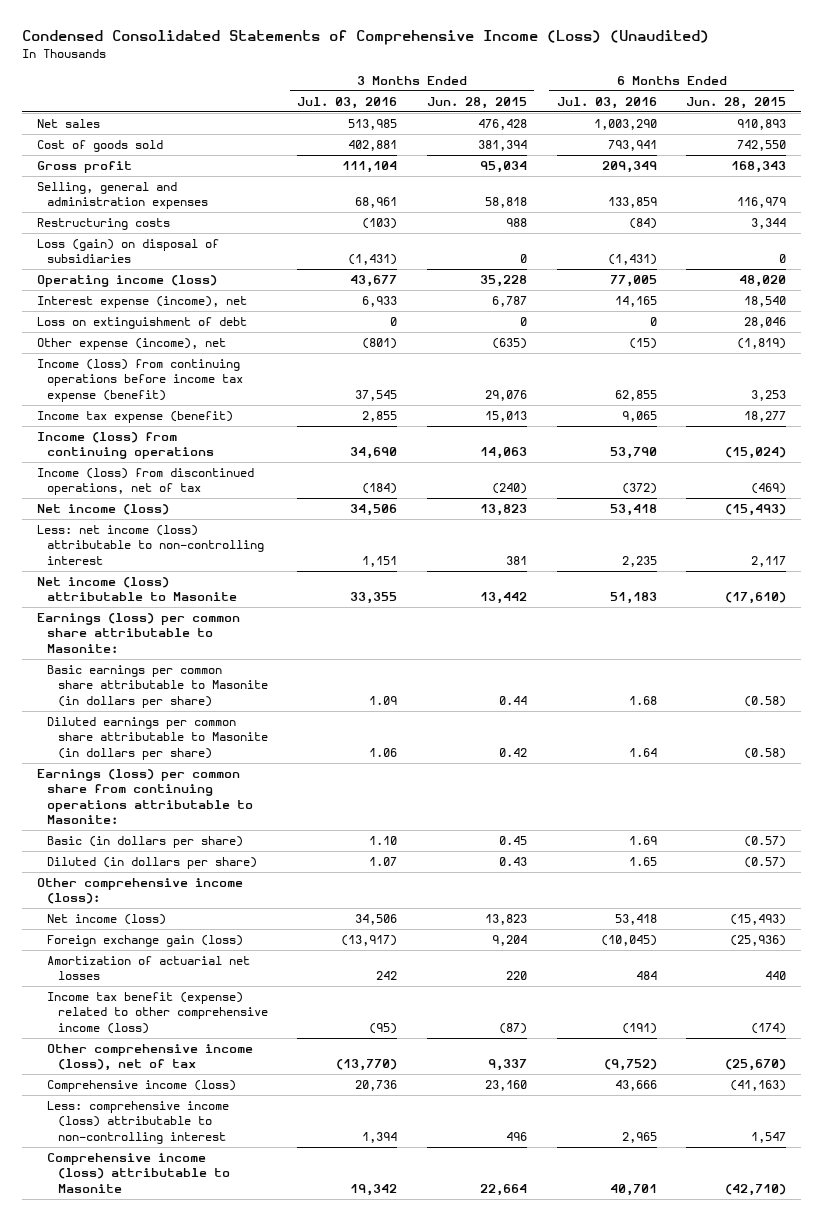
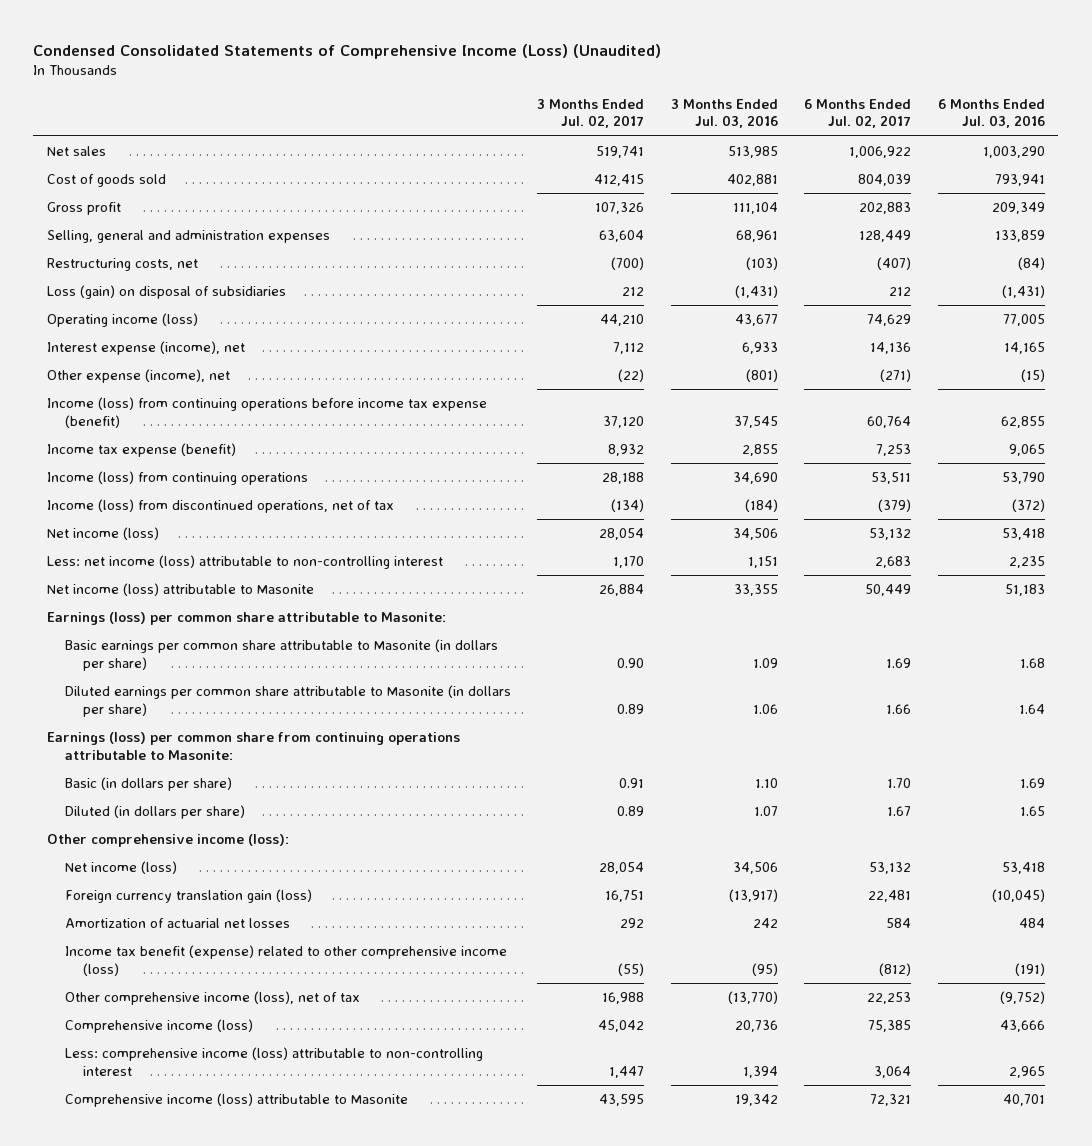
[427,97,528,110] Jun. 28, 2015 -> none
[686,97,787,110] Jun. 28, 2015 -> none
none -> [537,98,645,129] 3 Months Ended Jul. 02, 2017
none -> [804,98,912,129] 6 Months Ended Jul. 02, 2017
[37,218,171,231] Restructuring costs -> [46,257,198,271] Restructuring costs, net
[37,317,248,330] Loss on extinguishment of debt -> none
[47,935,244,948] Foreign exchange gain (loss) -> [64,888,312,903] Foreign currency translation gain (loss)

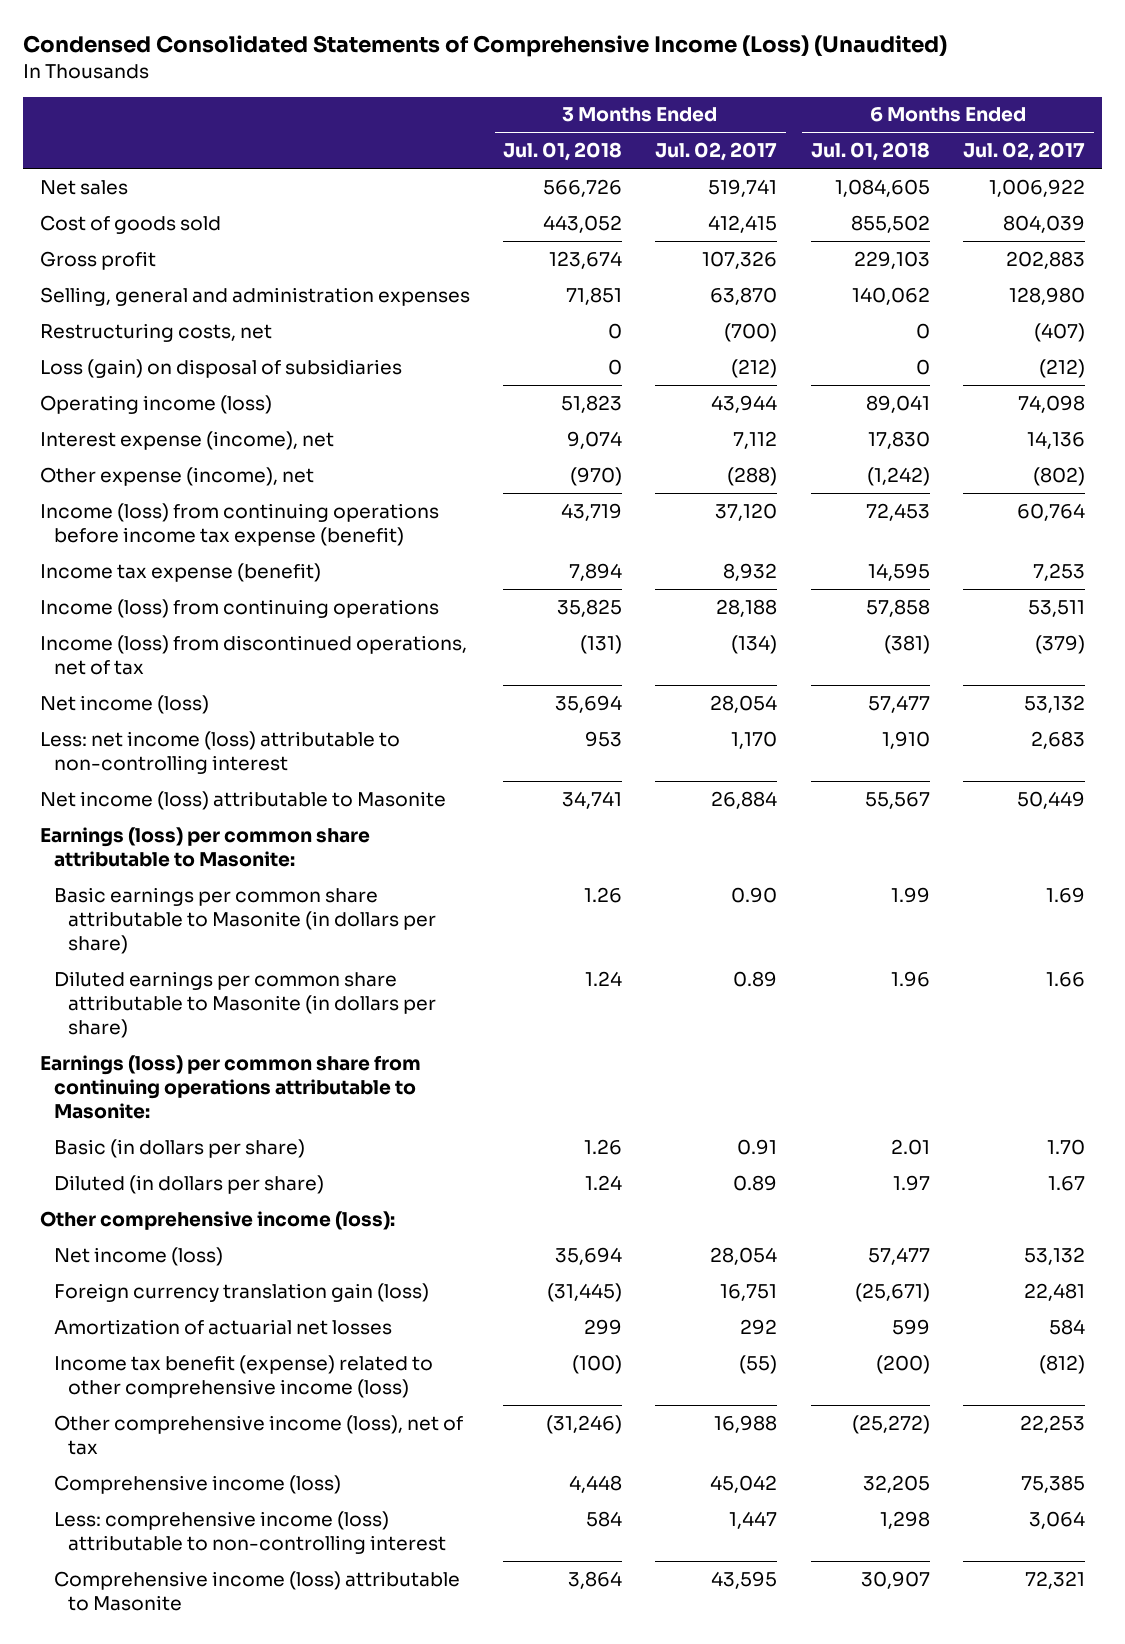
[670,98,778,129] 3 Months Ended Jul. 03, 2016 -> none
[937,98,1045,129] 6 Months Ended Jul. 03, 2016 -> none
none -> [503,142,623,162] Jul. 01, 2018
none -> [810,142,930,162] Jul. 01, 2018
[599,229,645,242] 63,604 -> [710,286,778,305] 63,870
[859,229,912,242] 128,449 -> [1009,286,1086,305] 128,980
[622,286,645,296] 212 -> [731,358,778,378] (212)
[889,286,912,296] 212 -> [1039,358,1086,378] (212)
[600,313,645,326] 44,210 -> [711,394,778,413] 43,944
[867,313,912,326] 74,629 -> [1018,394,1086,413] 74,098
[618,368,645,382] (22) -> [727,466,778,486] (288)
[880,368,912,382] (271) -> [1033,466,1086,486] (802)

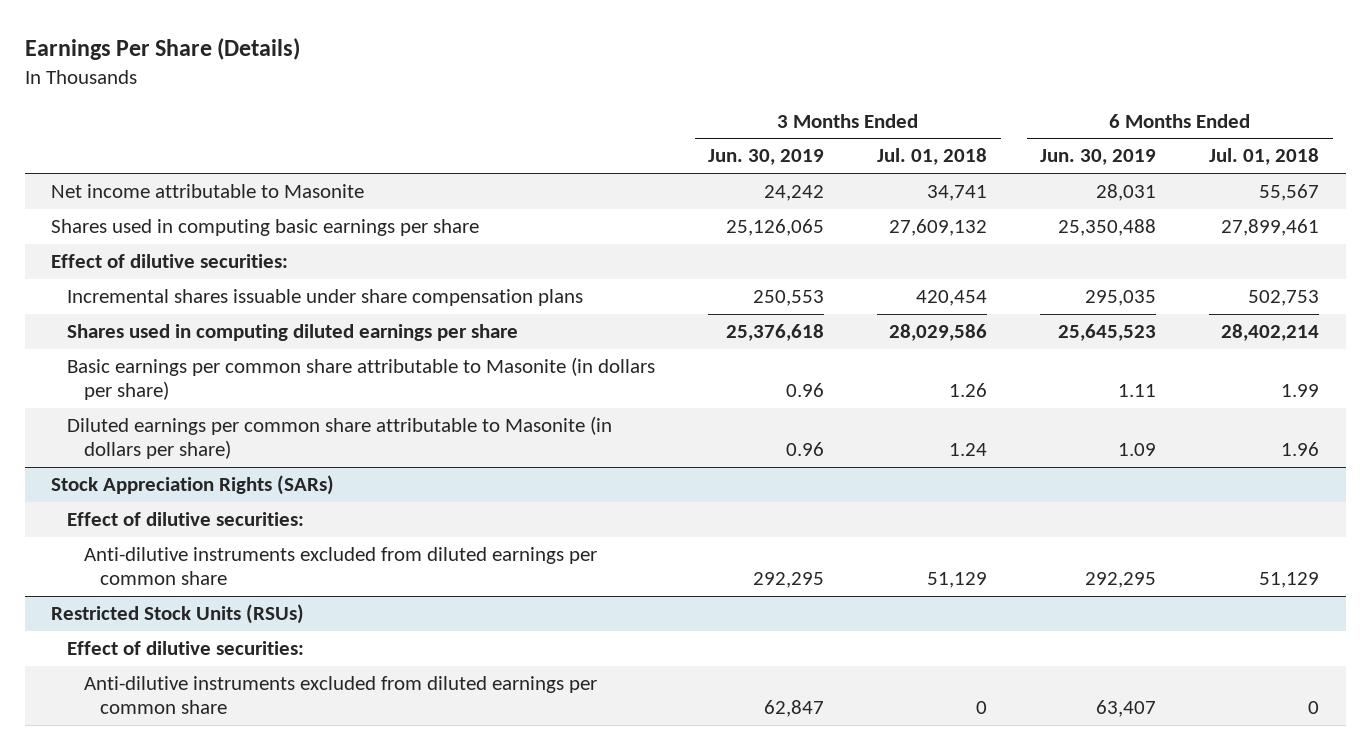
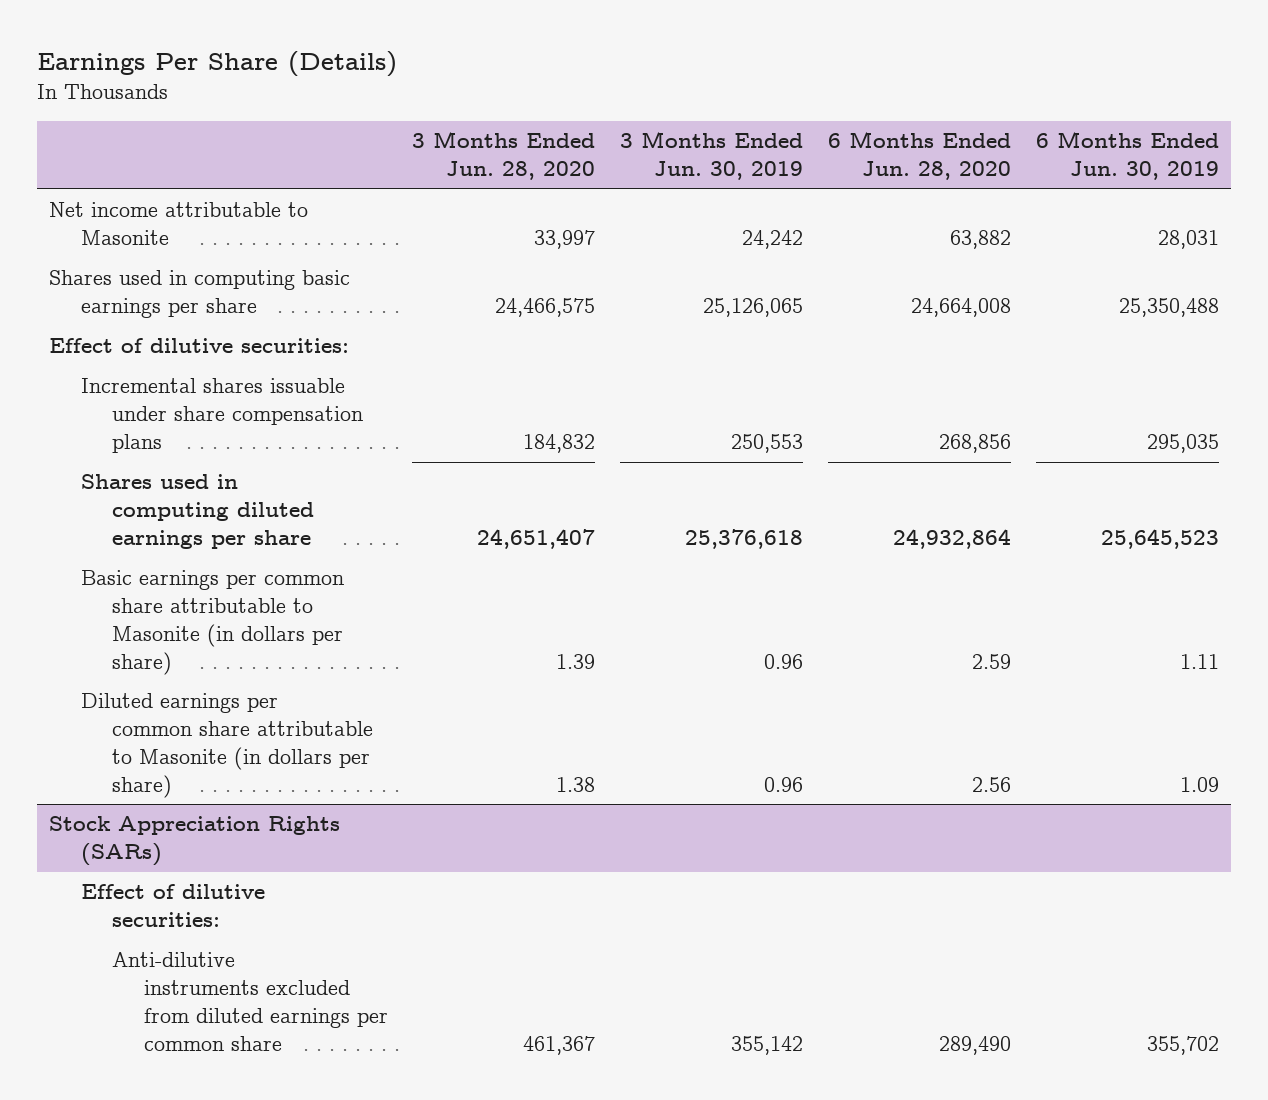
[877,148,988,166] Jul. 01, 2018 -> none
[1209,148,1320,166] Jul. 01, 2018 -> none
none -> [412,131,596,181] 3 Months Ended Jun. 28, 2020
none -> [828,131,1012,181] 6 Months Ended Jun. 28, 2020
[51,603,305,624] Restricted Stock Units (RSUs) -> none
[67,640,305,655] Effect of dilutive securities: -> none
[83,675,597,715] Anti-dilutive instruments excluded from diluted earnings per common share -> none
[753,572,825,589] 292,295 -> [731,1035,804,1055] 355,142
[1085,572,1157,589] 292,295 -> [1146,1035,1219,1055] 355,702

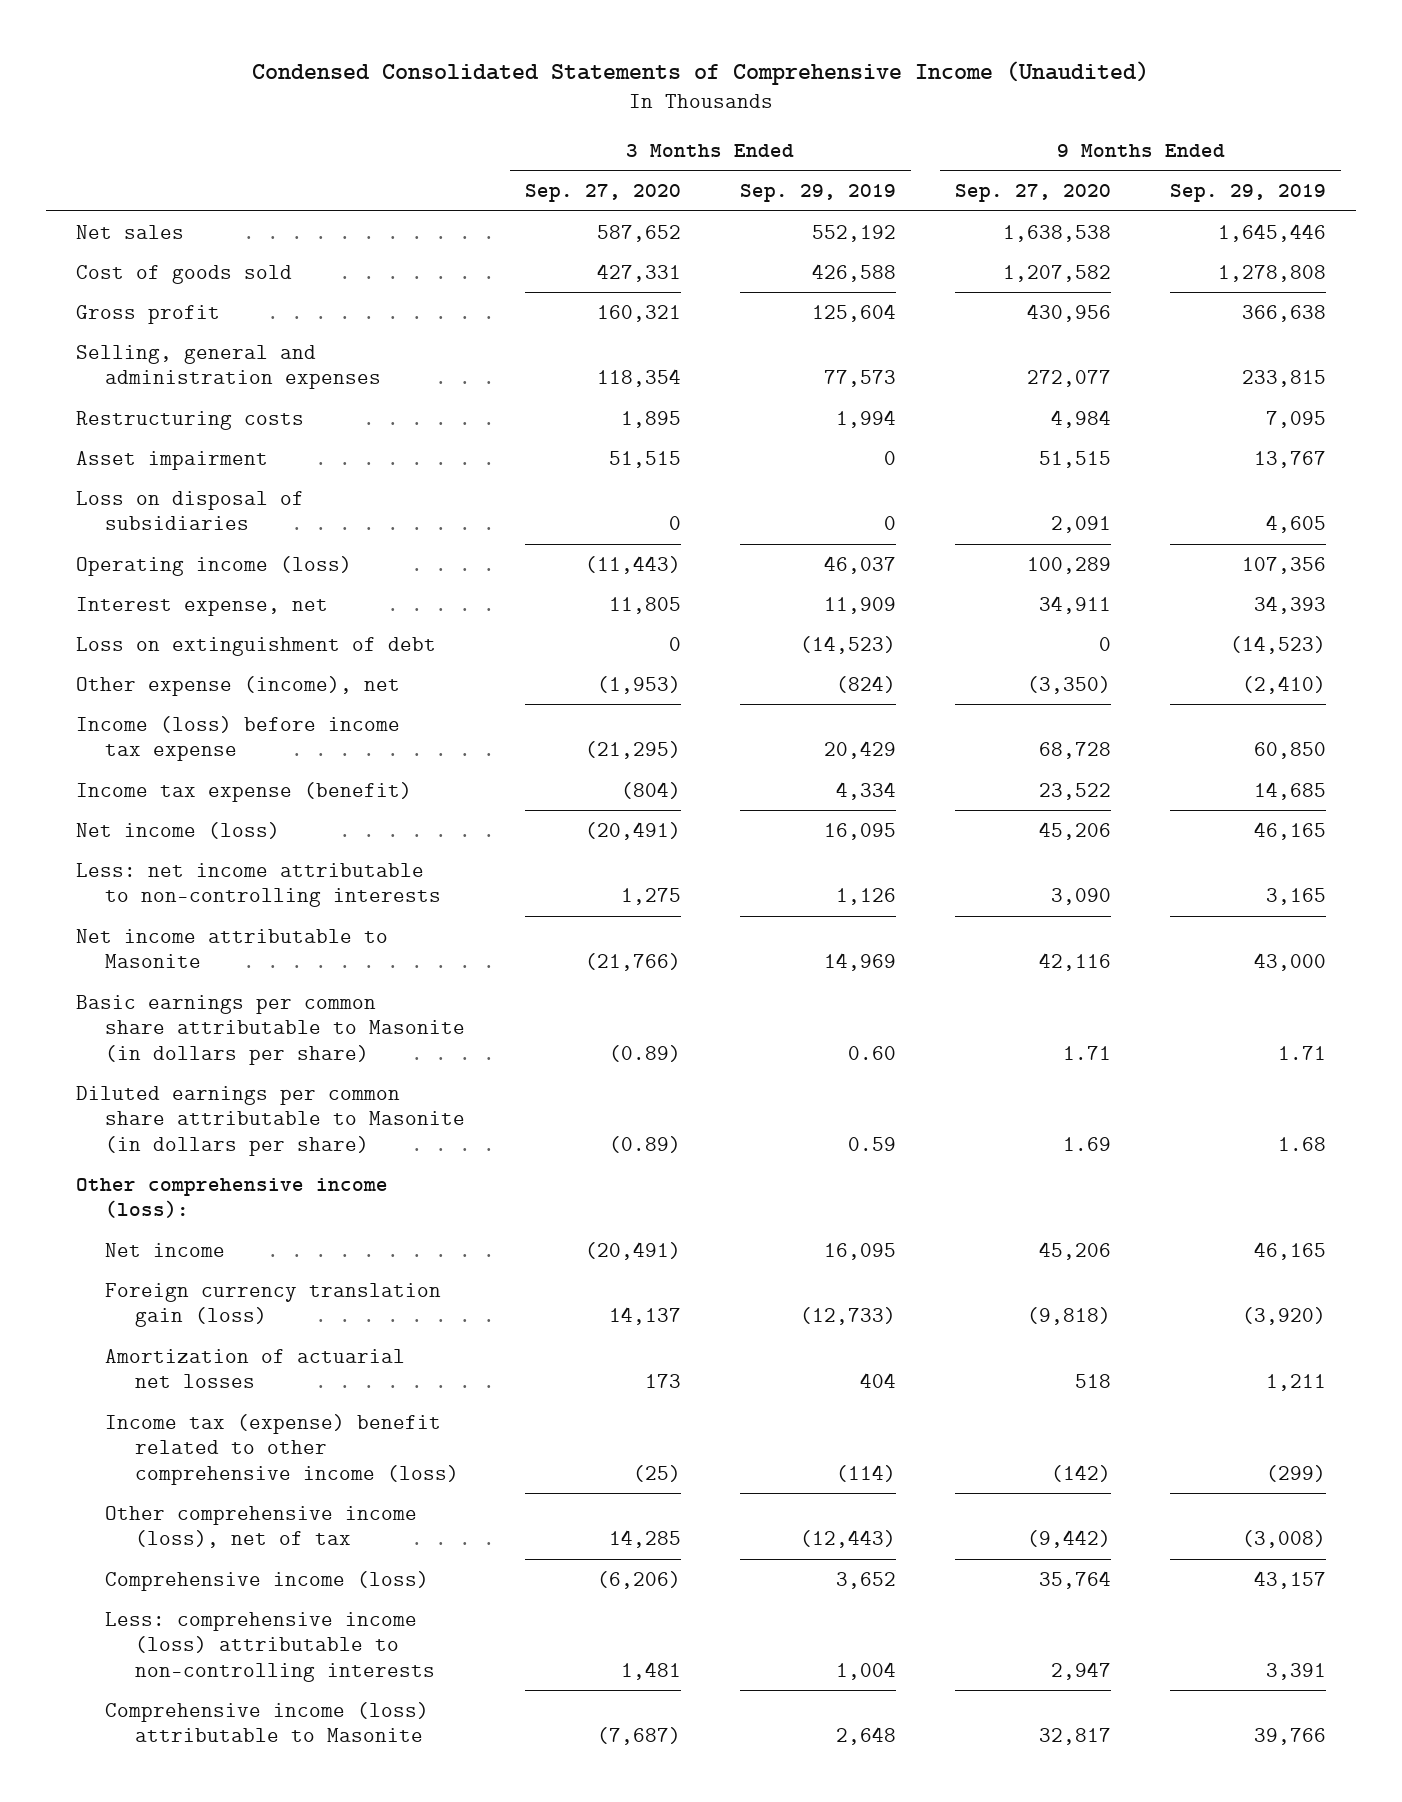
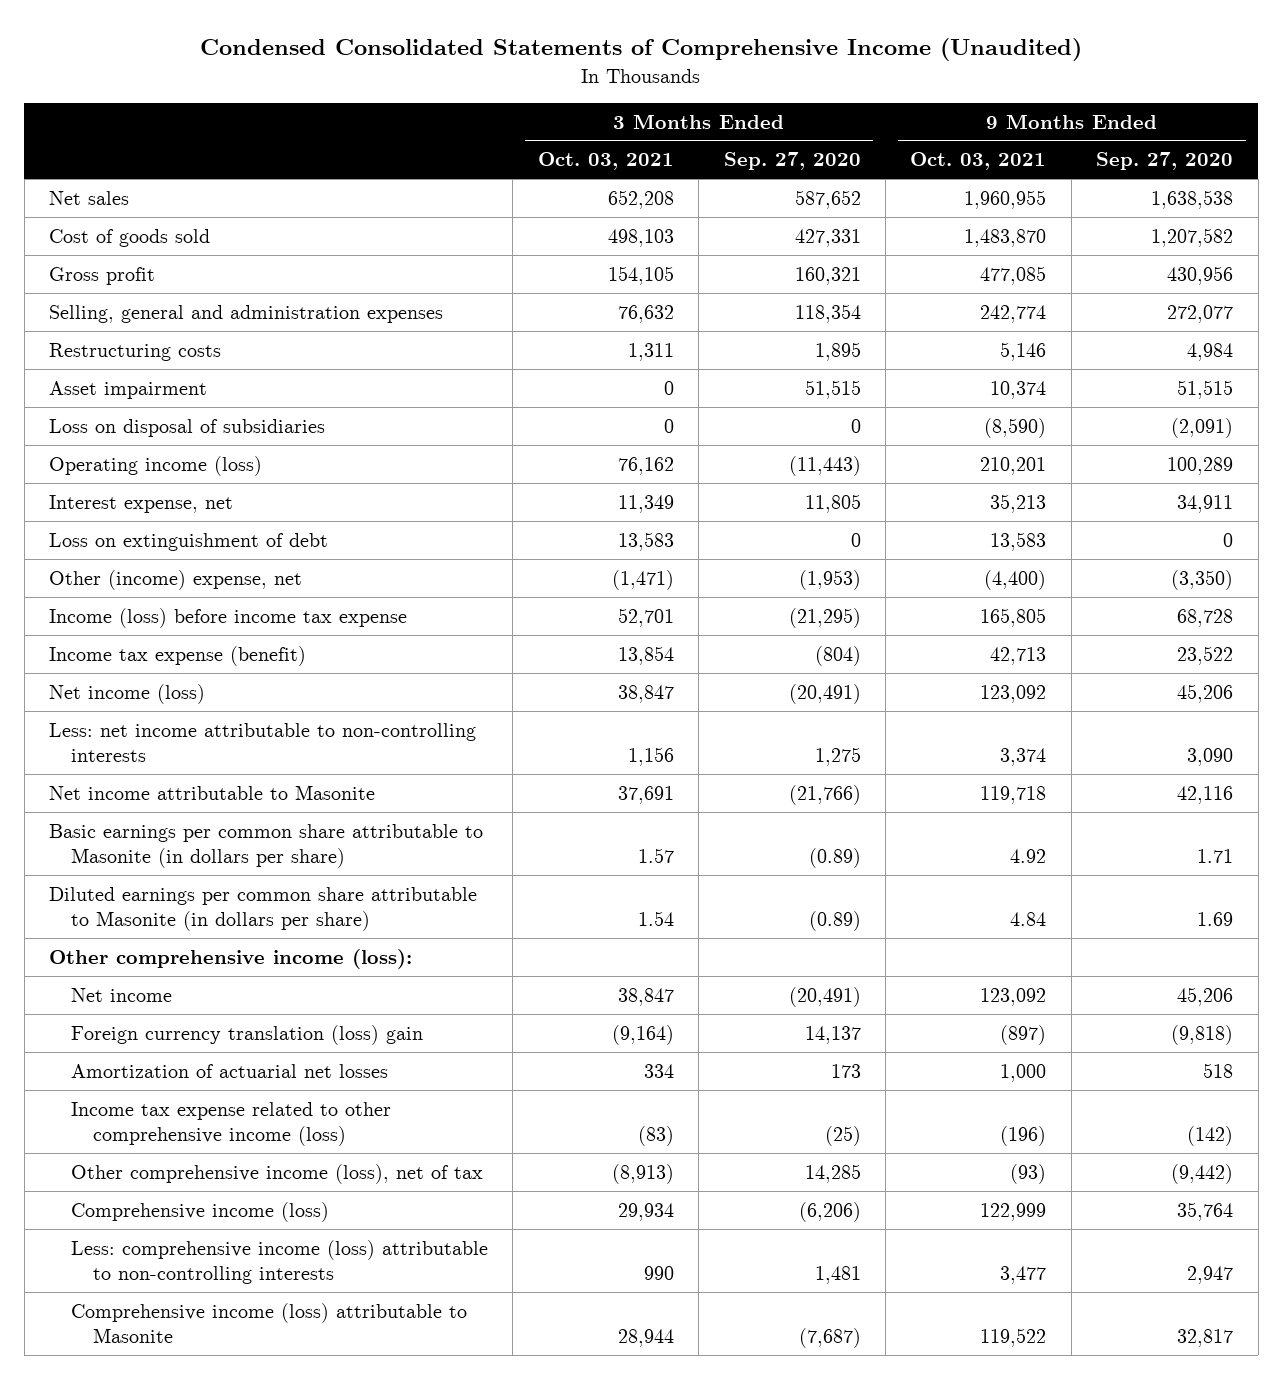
[739,184,896,203] Sep. 29, 2019 -> none
[1170,184,1327,203] Sep. 29, 2019 -> none
none -> [537,152,674,171] Oct. 03, 2021
none -> [910,152,1047,171] Oct. 03, 2021
[1050,516,1111,534] 2,091 -> [1171,417,1234,438] (2,091)
[75,675,400,696] Other expense (income), net -> [49,569,303,590] Other (income) expense, net
[105,1282,442,1328] Foreign currency translation gain (loss) -> [70,1024,423,1045] Foreign currency translation (loss) gain
[105,1413,460,1485] Income tax (expense) benefit related to other comprehensive income (loss) -> [70,1101,391,1147] Income tax expense related to other comprehensive income (loss)

